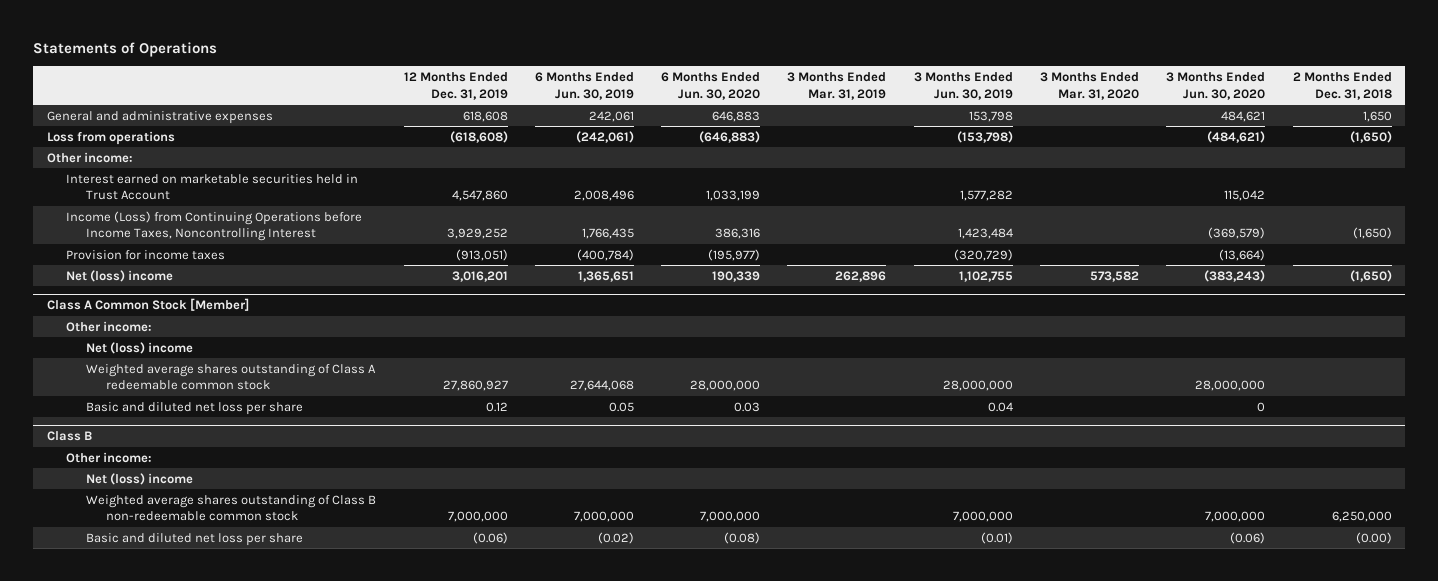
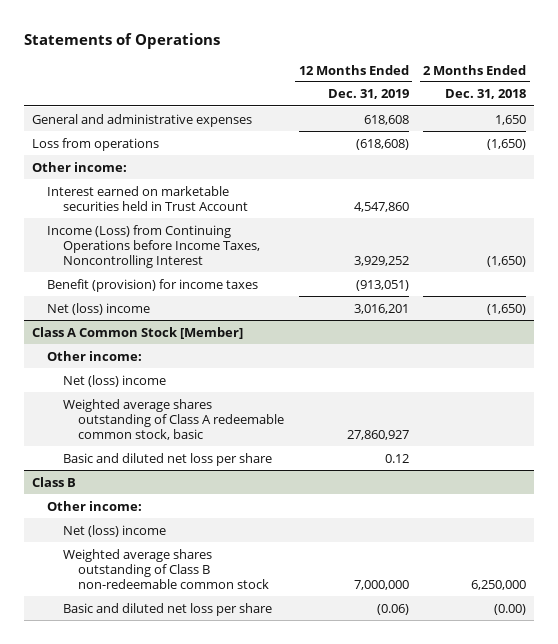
[534,72,634,100] 6 Months Ended Jun. 30, 2019 -> none
[661,72,761,100] 6 Months Ended Jun. 30, 2020 -> none
[787,72,887,100] 3 Months Ended Mar. 31, 2019 -> none
[913,72,1013,100] 3 Months Ended Jun. 30, 2019 -> none
[1040,72,1140,100] 3 Months Ended Mar. 31, 2020 -> none
[1166,72,1266,100] 3 Months Ended Jun. 30, 2020 -> none
[66,249,226,260] Provision for income taxes -> [47,278,259,292] Benefit (provision) for income taxes
[86,363,377,391] Weighted average shares outstanding of Class A redeemable common stock -> [62,398,285,441] Weighted average shares outstanding of Class A redeemable common stock, basic

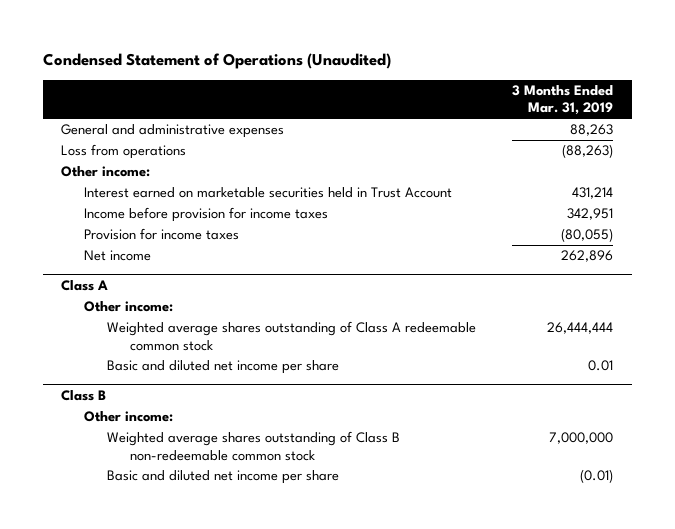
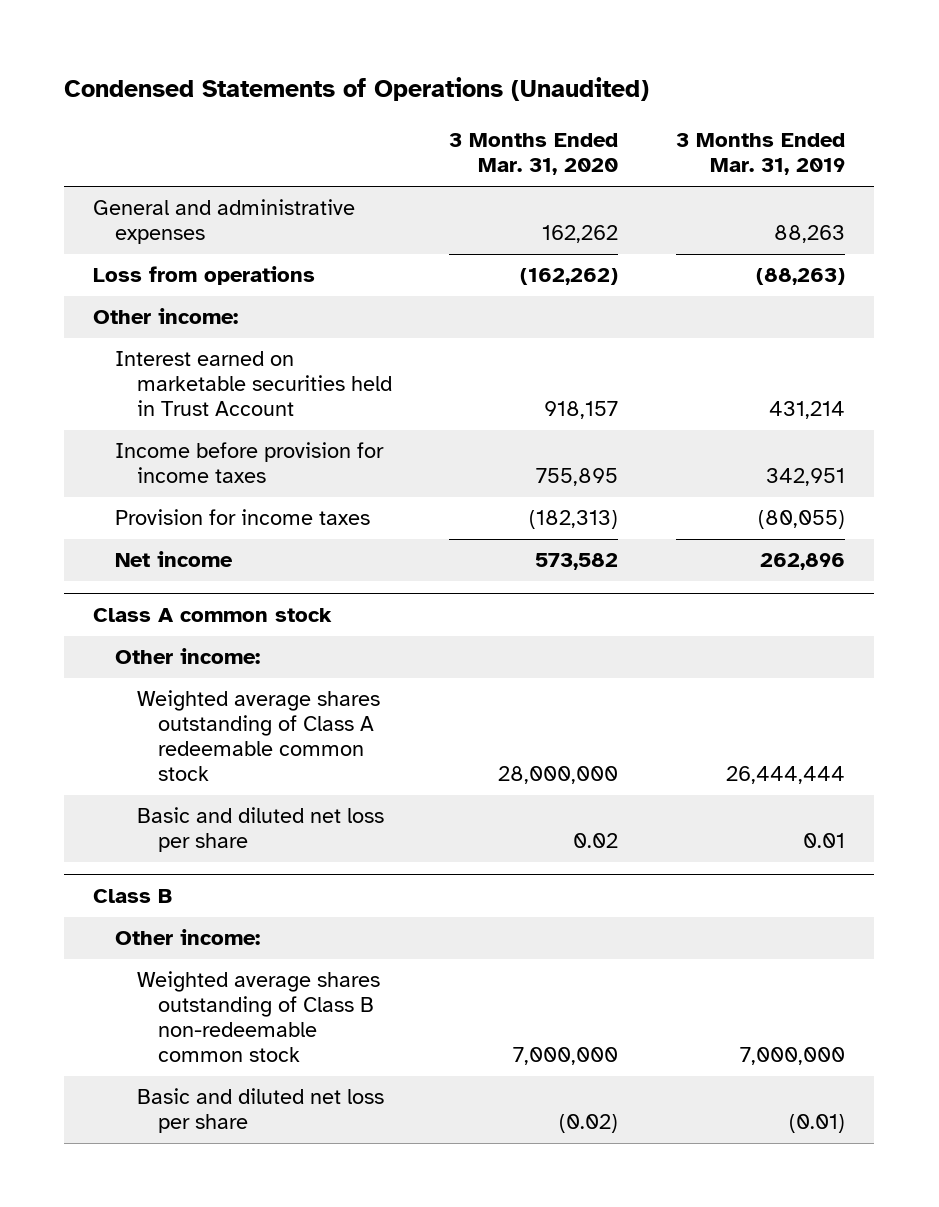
[42,53,391,70] Condensed Statement of Operations (Unaudited) -> [64,77,650,102] Condensed Statements of Operations (Unaudited)
none -> [449,133,619,176] 3 Months Ended Mar. 31, 2020
[61,279,109,291] Class A -> [93,607,333,622] Class A common stock
[107,360,340,375] Basic and diluted net income per share -> [136,807,384,853] Basic and diluted net loss per share
[107,470,340,485] Basic and diluted net income per share -> [136,1088,384,1134] Basic and diluted net loss per share

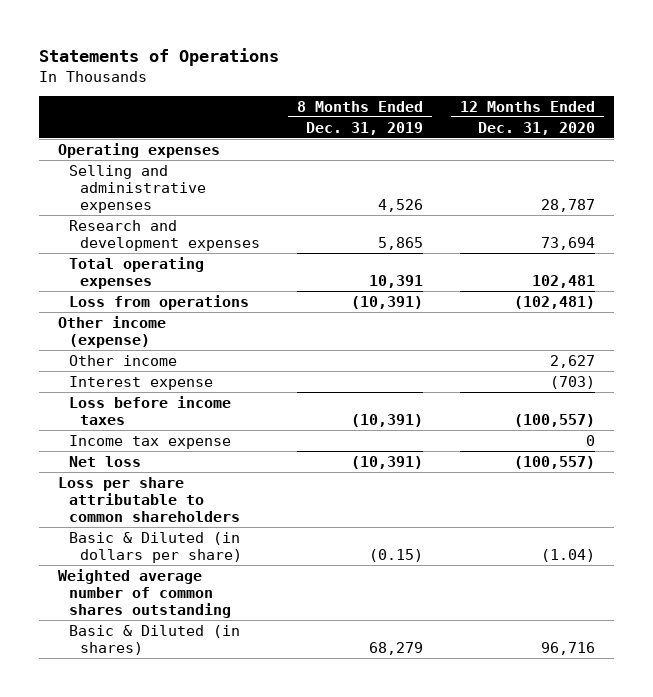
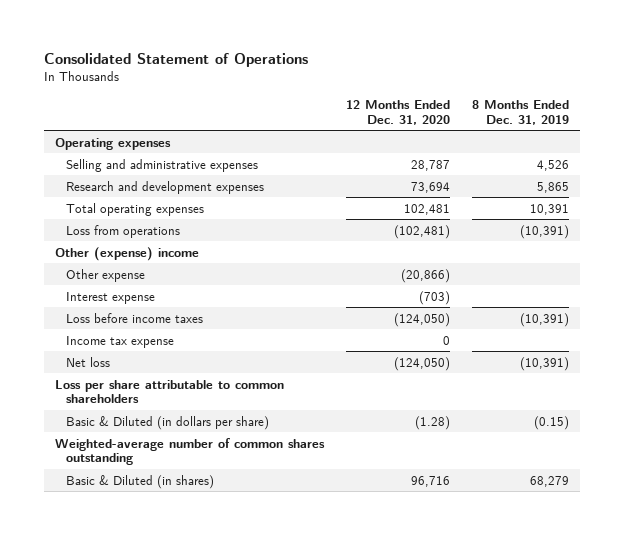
[39,47,280,66] Statements of Operations -> [44,52,309,67] Consolidated Statement of Operations
[69,354,178,366] Other income -> none
[57,315,166,348] Other income (expense) -> [54,246,199,261] Other (expense) income
none -> [65,268,145,282] Other expense
[514,413,596,427] (100,557) -> [393,312,450,327] (124,050)
[514,455,596,469] (100,557) -> [393,356,450,371] (124,050)
[541,548,596,562] (1.04) -> [414,415,450,430] (1.28)
[57,568,232,618] Weighted average number of common shares outstanding -> [54,437,325,466] Weighted-average number of common shares outstanding

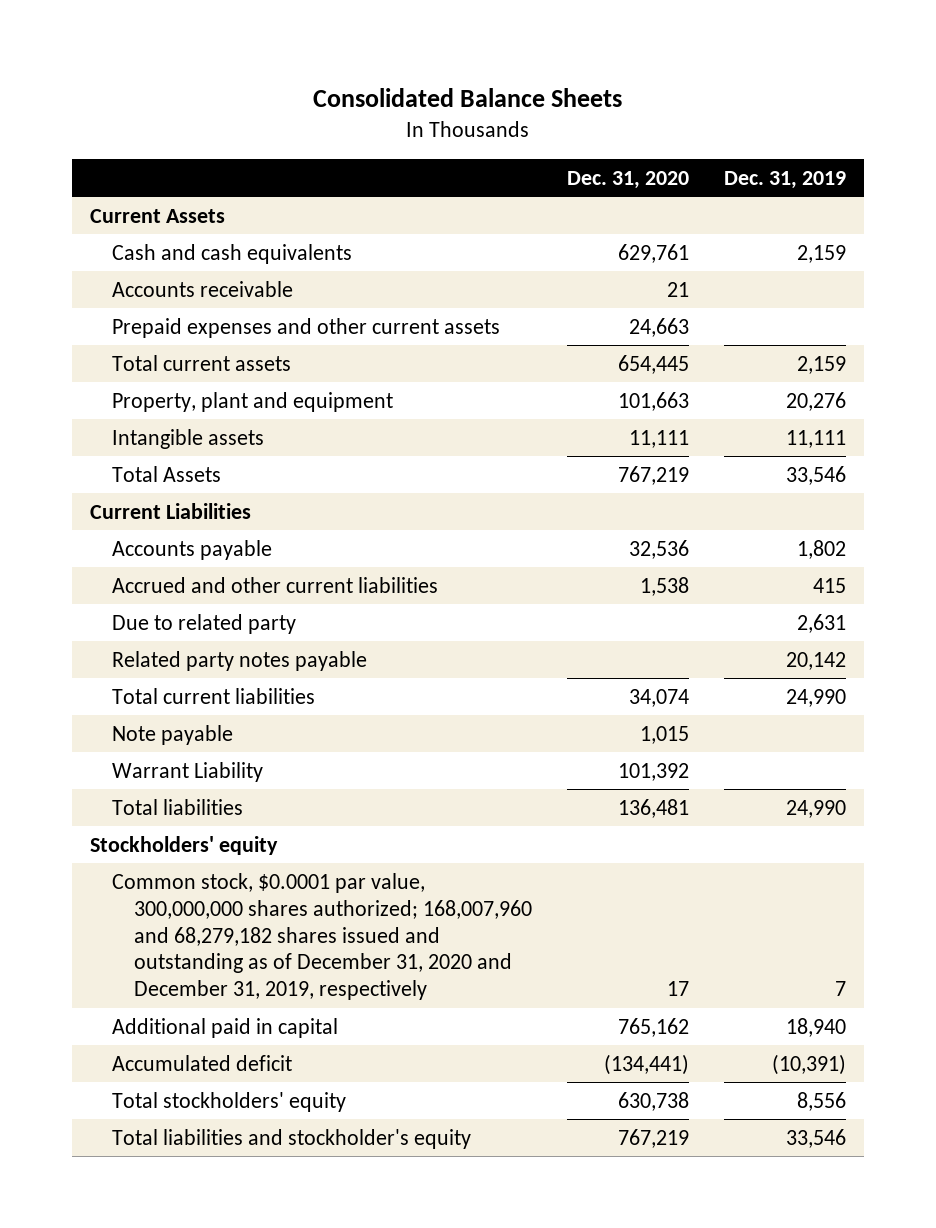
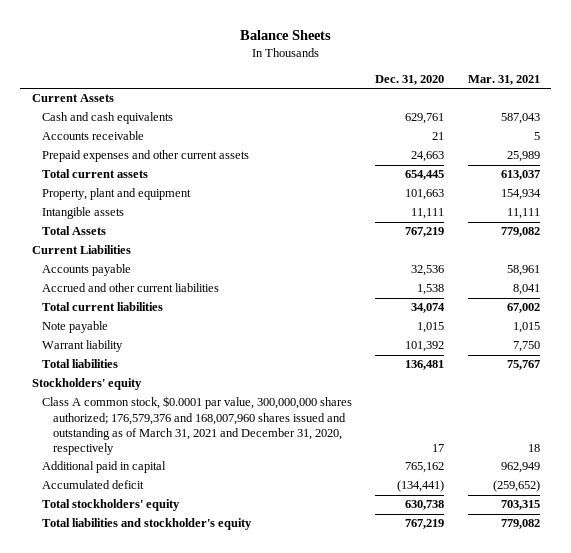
[313,87,623,107] Consolidated Balance Sheets -> [239,29,331,40] Balance Sheets
[724,170,847,189] Dec. 31, 2019 -> none
none -> [467,75,540,86] Mar. 31, 2021
[112,613,297,634] Due to related party -> none
[112,650,368,671] Related party notes payable -> none
[112,761,264,782] Warrant Liability -> [42,340,124,353] Warrant liability
[112,872,533,1001] Common stock, $0.0001 par value, 300,000,000 shares authorized; 168,007,960 and 68,279,182 shares issued and outstanding as of December 31, 2020 and December 31, 2019, respectively -> [42,396,353,456] Class A common stock, $0.0001 par value, 300,000,000 shares authorized; 176,579,376 and 168,007,960 shares issued and outstanding as of March 31, 2021 and December 31, 2020, respectively

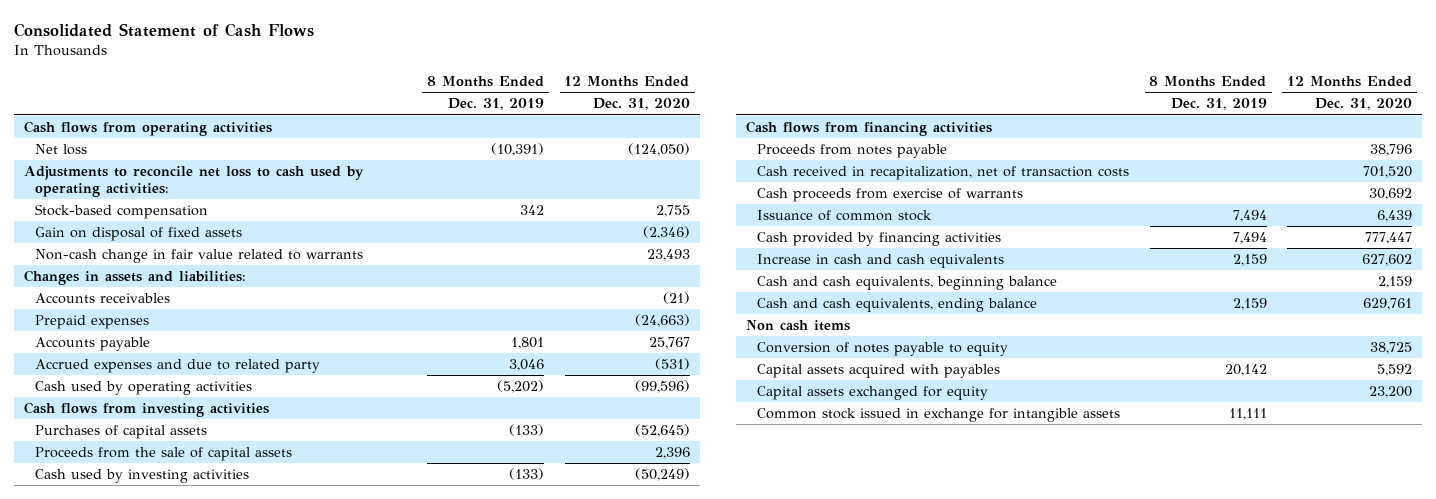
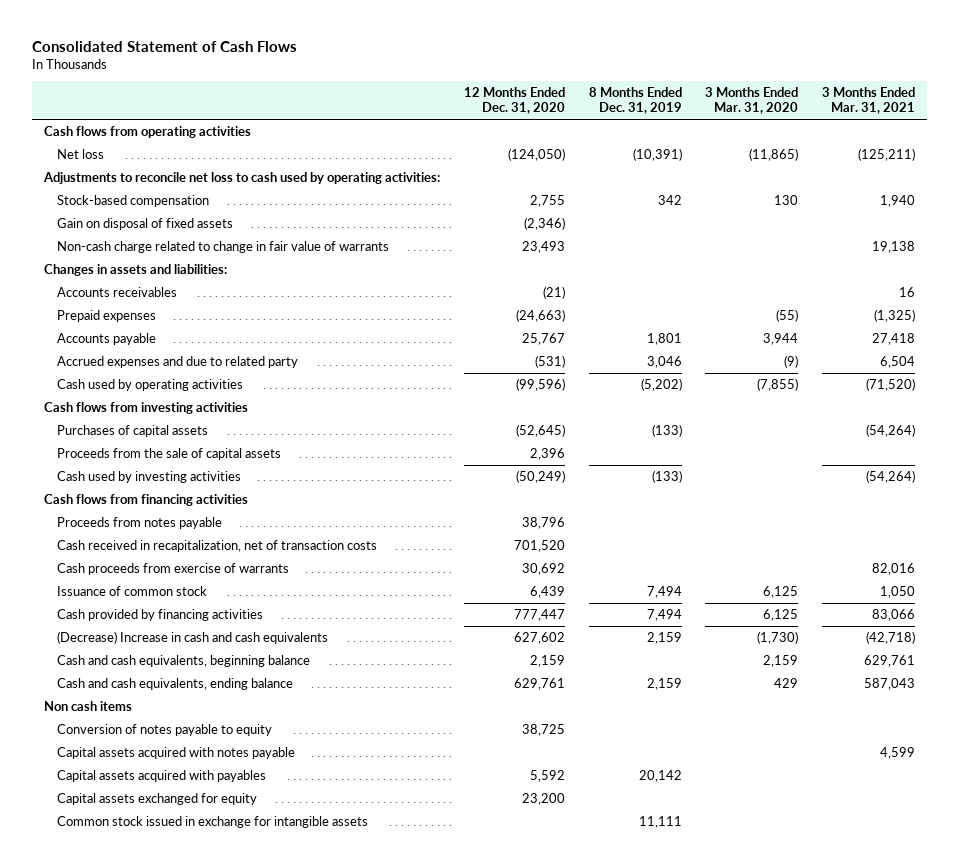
none -> [705,87,799,115] 3 Months Ended Mar. 31, 2020
none -> [822,87,916,115] 3 Months Ended Mar. 31, 2021
[35,249,364,264] Non-cash change in fair value related to warrants -> [57,240,390,253] Non-cash charge related to change in fair value of warrants
[757,254,1005,269] Increase in cash and cash equivalents -> [57,630,329,644] (Decrease) Increase in cash and cash equivalents
none -> [57,746,296,759] Capital assets acquired with notes payable

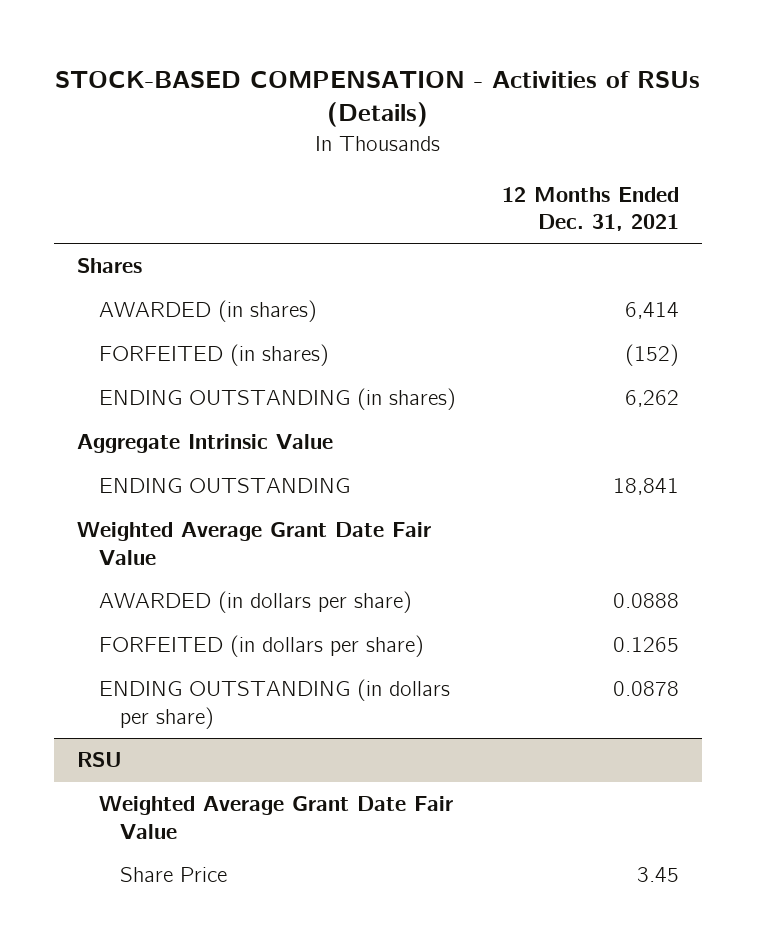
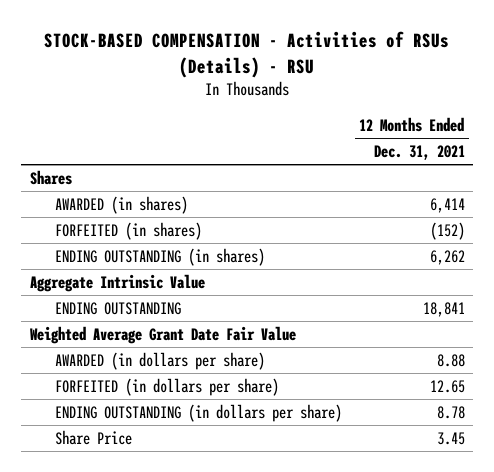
[55,70,701,128] STOCK-BASED COMPENSATION - Activities of RSUs (Details) -> [44,30,450,78] STOCK-BASED COMPENSATION - Activities of RSUs (Details) - RSU
[77,752,123,768] RSU -> none
[98,796,453,839] Weighted Average Grant Date Fair Value -> none
[613,593,680,609] 0.0888 -> [436,353,465,367] 8.88
[613,637,680,653] 0.1265 -> [429,379,465,393] 12.65
[613,681,680,697] 0.0878 -> [436,405,465,419] 8.78

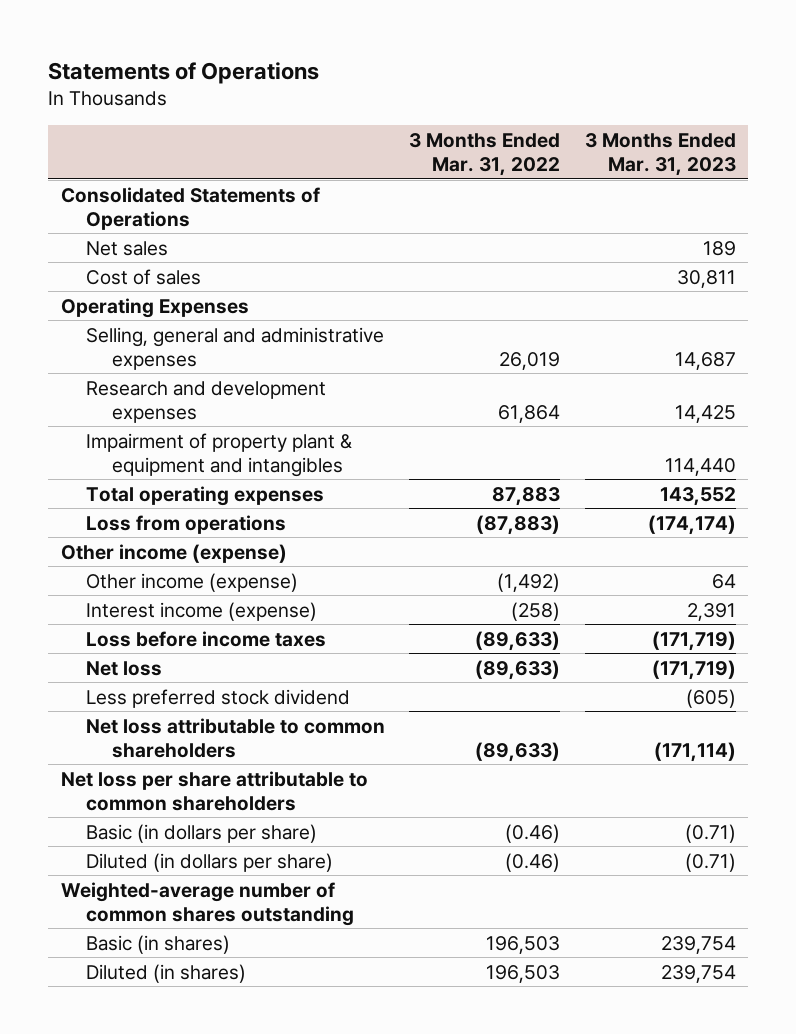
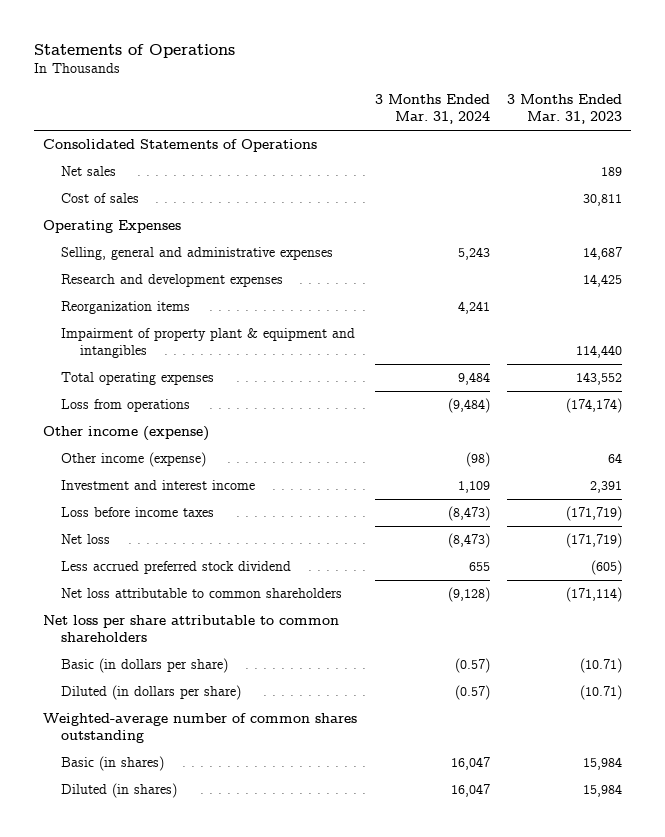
[409,132,561,176] 3 Months Ended Mar. 31, 2022 -> none
none -> [374,94,490,125] 3 Months Ended Mar. 31, 2024
none -> [61,301,191,315] Reorganization items
[86,601,318,621] Interest income (expense) -> [61,480,256,491] Investment and interest income
[86,688,351,708] Less preferred stock dividend -> [61,561,292,575] Less accrued preferred stock dividend
[684,823,736,843] (0.71) -> [580,658,623,674] (10.71)
[684,852,736,872] (0.71) -> [580,685,623,701] (10.71)
[660,935,736,954] 239,754 -> [583,757,623,771] 15,984
[660,964,736,983] 239,754 -> [583,784,623,798] 15,984

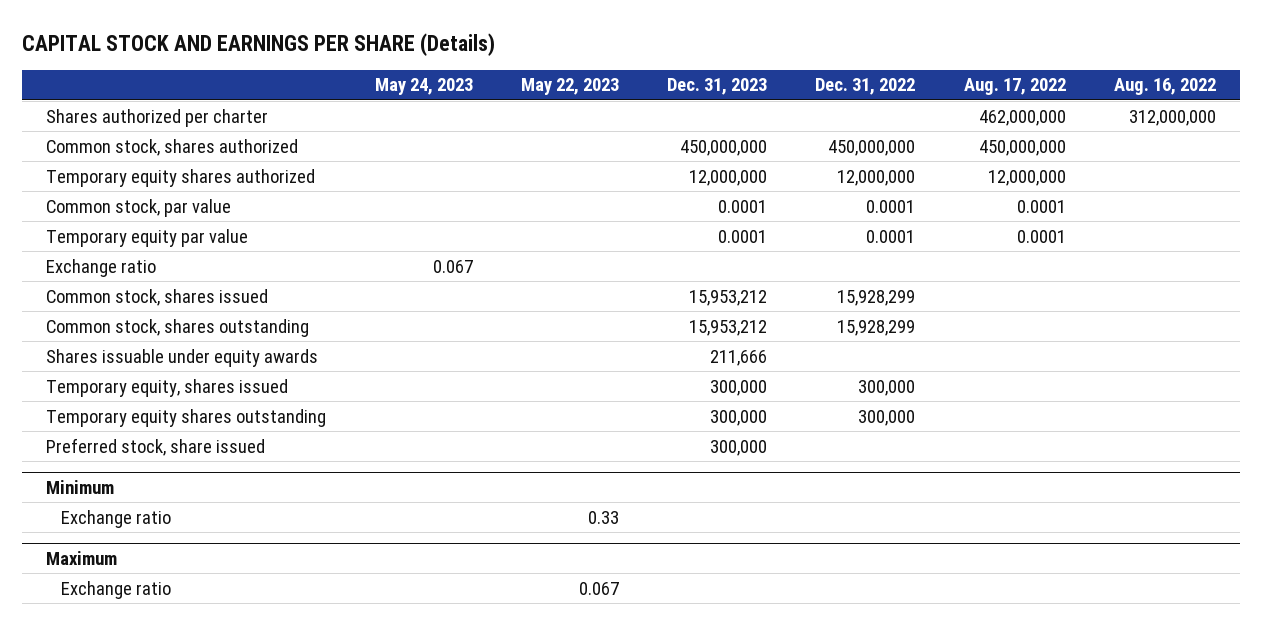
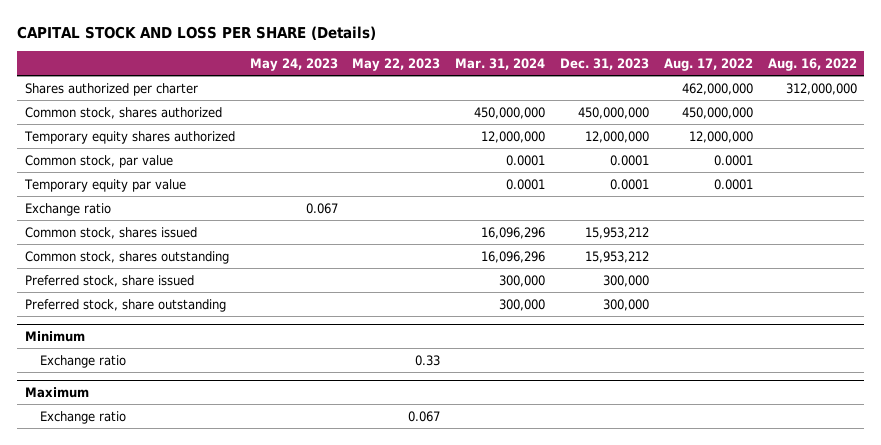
[22,33,496,57] CAPITAL STOCK AND EARNINGS PER SHARE (Details) -> [17,25,377,40] CAPITAL STOCK AND LOSS PER SHARE (Details)
[815,78,916,96] Dec. 31, 2022 -> none
none -> [455,57,546,70] Mar. 31, 2024
[46,348,319,367] Shares issuable under equity awards -> none
[46,378,289,397] Temporary equity, shares issued -> none
[46,408,327,427] Temporary equity shares outstanding -> none
none -> [24,298,226,312] Preferred stock, share outstanding

